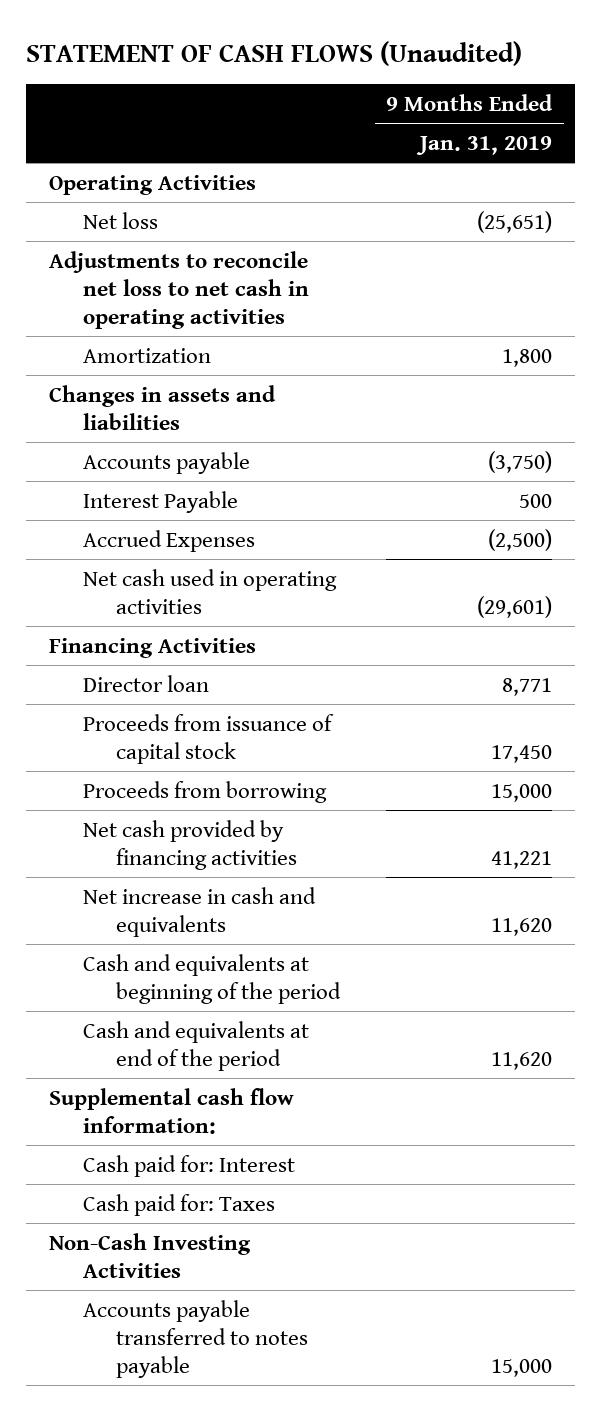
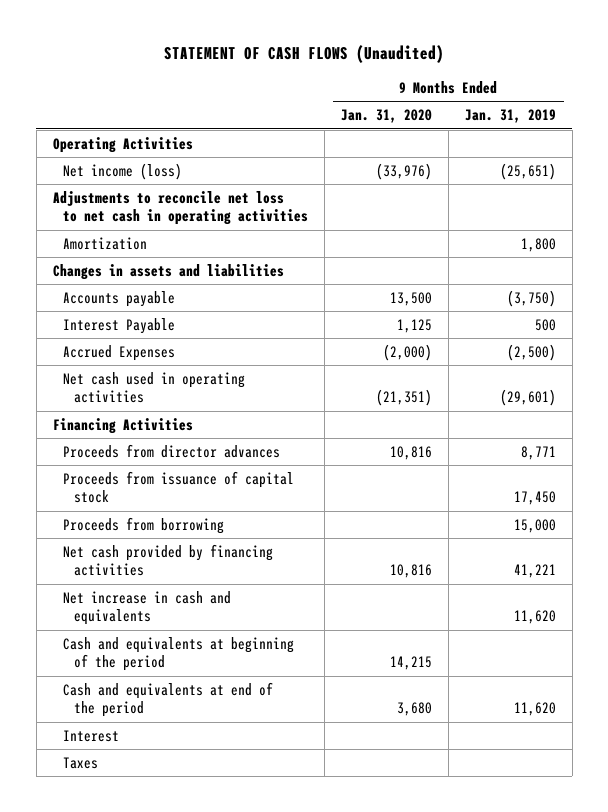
none -> [340,109,432,124] Jan. 31, 2020
[82,211,158,229] Net loss -> [63,162,183,180] Net income (loss)
[82,674,209,692] Director loan -> [63,443,281,458] Proceeds from director advances
[49,1087,295,1134] Supplemental cash flow information: -> none
[49,1232,252,1278] Non-Cash Investing Activities -> none
[82,1299,309,1378] Accounts payable transferred to notes payable -> none
[82,1154,295,1177] Cash paid for: Interest -> [63,729,120,742] Interest
[82,1193,275,1216] Cash paid for: Taxes -> [63,756,99,769] Taxes

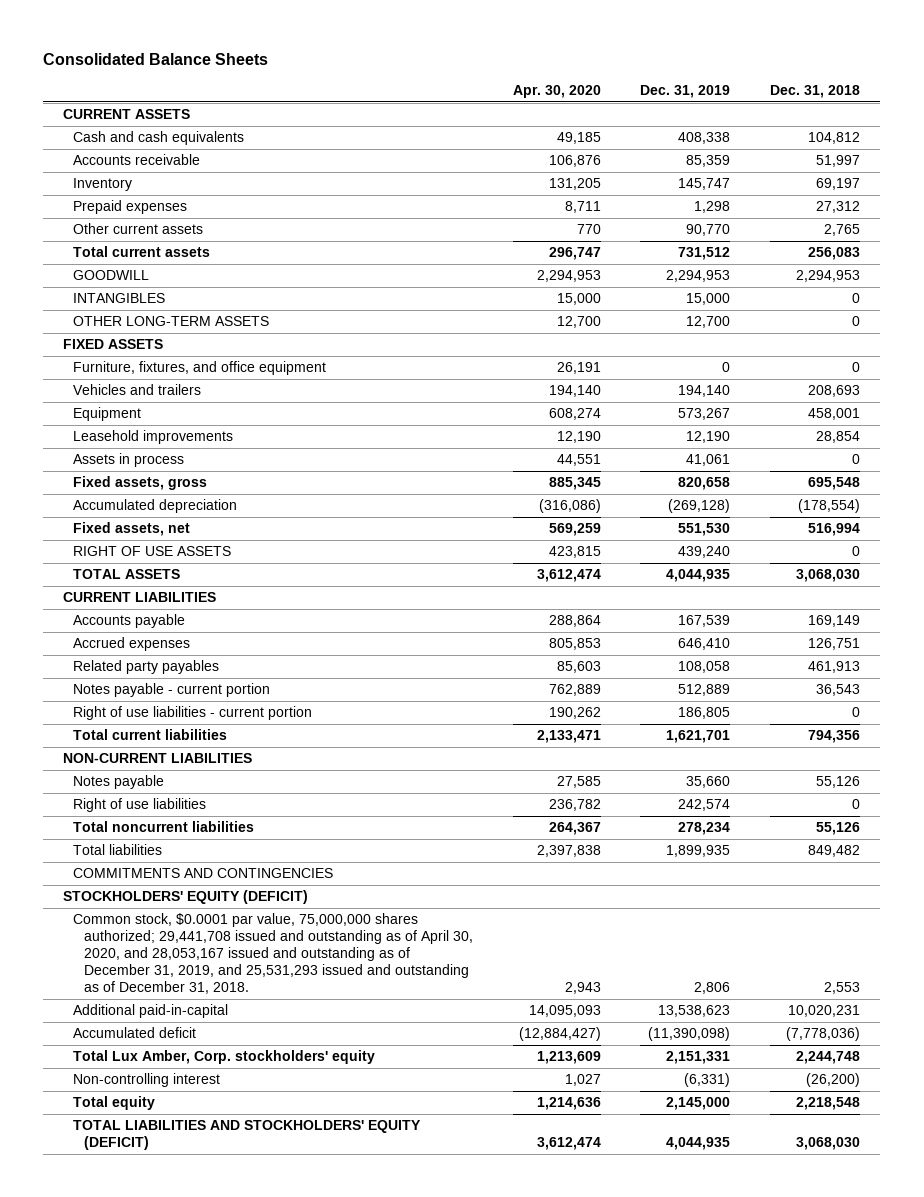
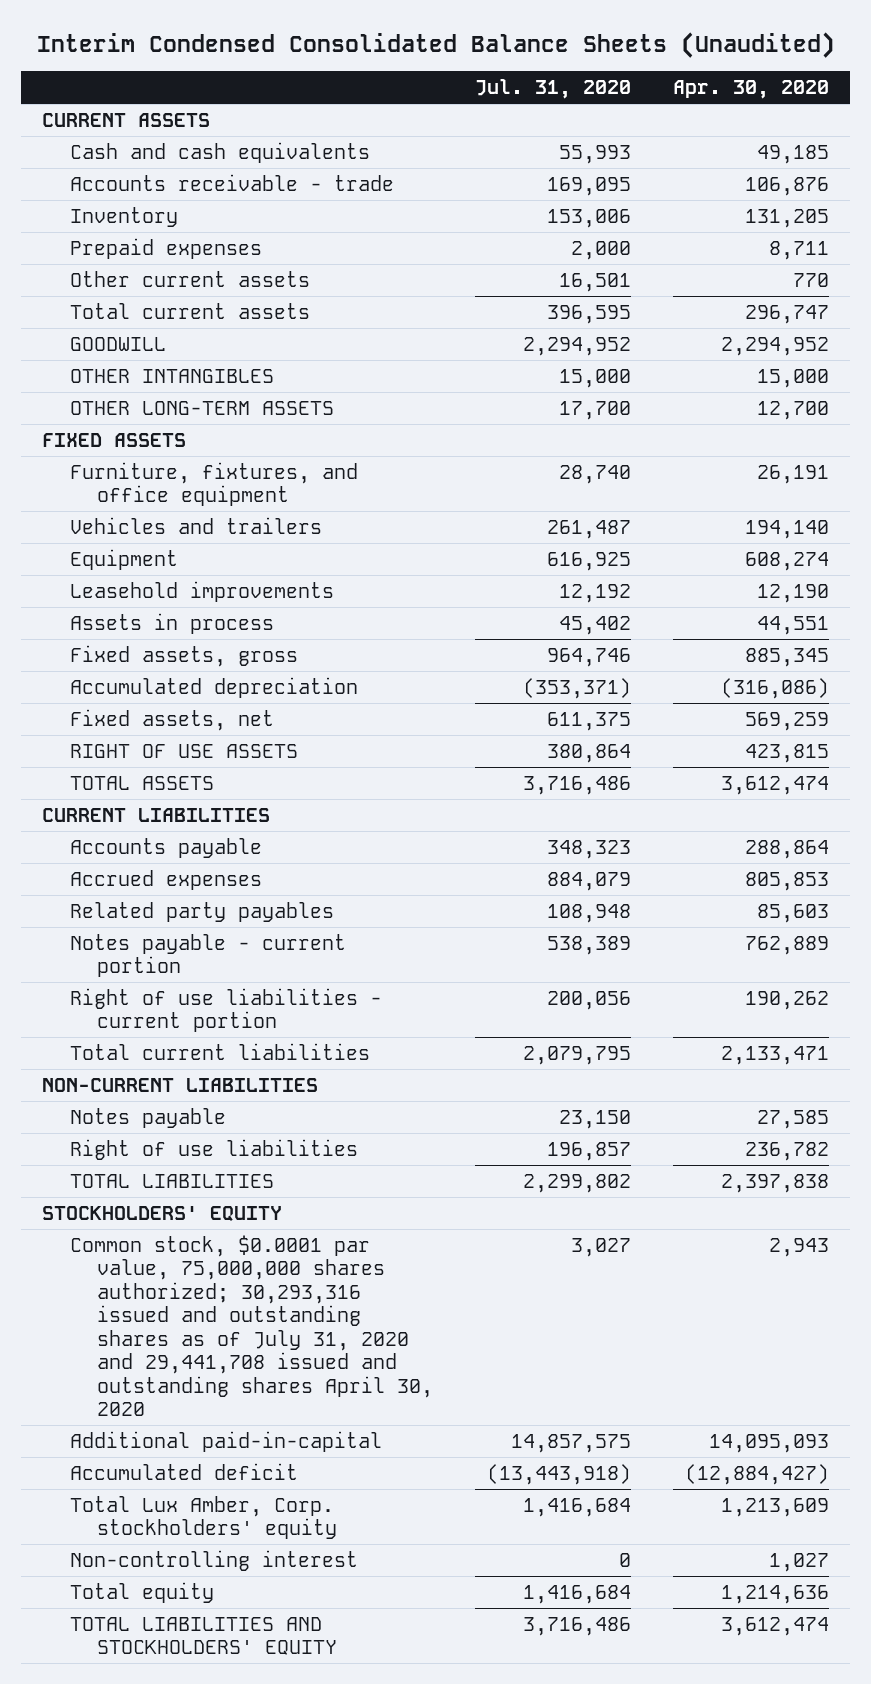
[43,52,269,65] Consolidated Balance Sheets -> [36,31,835,58] Interim Condensed Consolidated Balance Sheets (Unaudited)
[640,84,731,98] Dec. 31, 2019 -> none
[770,84,861,98] Dec. 31, 2018 -> none
none -> [475,79,632,100] Jul. 31, 2020
[73,154,201,166] Accounts receivable -> [69,173,394,191] Accounts receivable - trade
[536,270,601,283] 2,294,953 -> [721,336,830,356] 2,294,952
[73,293,166,304] INTANGIBLES -> [69,368,274,383] OTHER INTANGIBLES
[73,821,255,833] Total noncurrent liabilities -> none
[73,868,334,879] COMMITMENTS AND CONTINGENCIES -> none
[73,844,163,856] Total liabilities -> [69,1173,274,1188] TOTAL LIABILITIES
[63,890,309,905] STOCKHOLDERS' EQUITY (DEFICIT) -> [41,1205,282,1221] STOCKHOLDERS' EQUITY
[73,913,473,995] Common stock, $0.0001 par value, 75,000,000 shares authorized; 29,441,708 issued and outstanding as of April 30, 2020, and 28,053,167 issued and outstanding as of December 31, 2019, and 25,531,293 issued and outstanding as of December 31, 2018. -> [69,1234,434,1416] Common stock, $0.0001 par value, 75,000,000 shares authorized; 30,293,316 issued and outstanding shares as of July 31, 2020 and 29,441,708 issued and outstanding shares April 30, 2020
[73,1120,422,1151] TOTAL LIABILITIES AND STOCKHOLDERS' EQUITY (DEFICIT) -> [69,1616,338,1656] TOTAL LIABILITIES AND STOCKHOLDERS' EQUITY

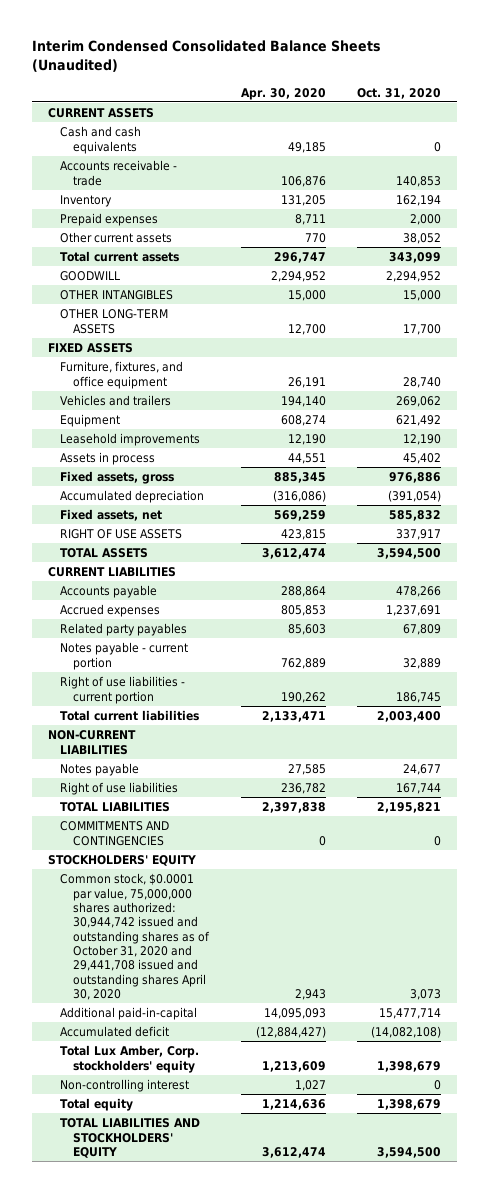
[475,79,632,100] Jul. 31, 2020 -> none
none -> [357,87,442,99] Oct. 31, 2020
none -> [60,821,170,846] COMMITMENTS AND CONTINGENCIES
[69,1234,434,1416] Common stock, $0.0001 par value, 75,000,000 shares authorized; 30,293,316 issued and outstanding shares as of July 31, 2020 and 29,441,708 issued and outstanding shares April 30, 2020 -> [60,873,210,1001] Common stock, $0.0001 par value, 75,000,000 shares authorized: 30,944,742 issued and outstanding shares as of October 31, 2020 and 29,441,708 issued and outstanding shares April 30, 2020

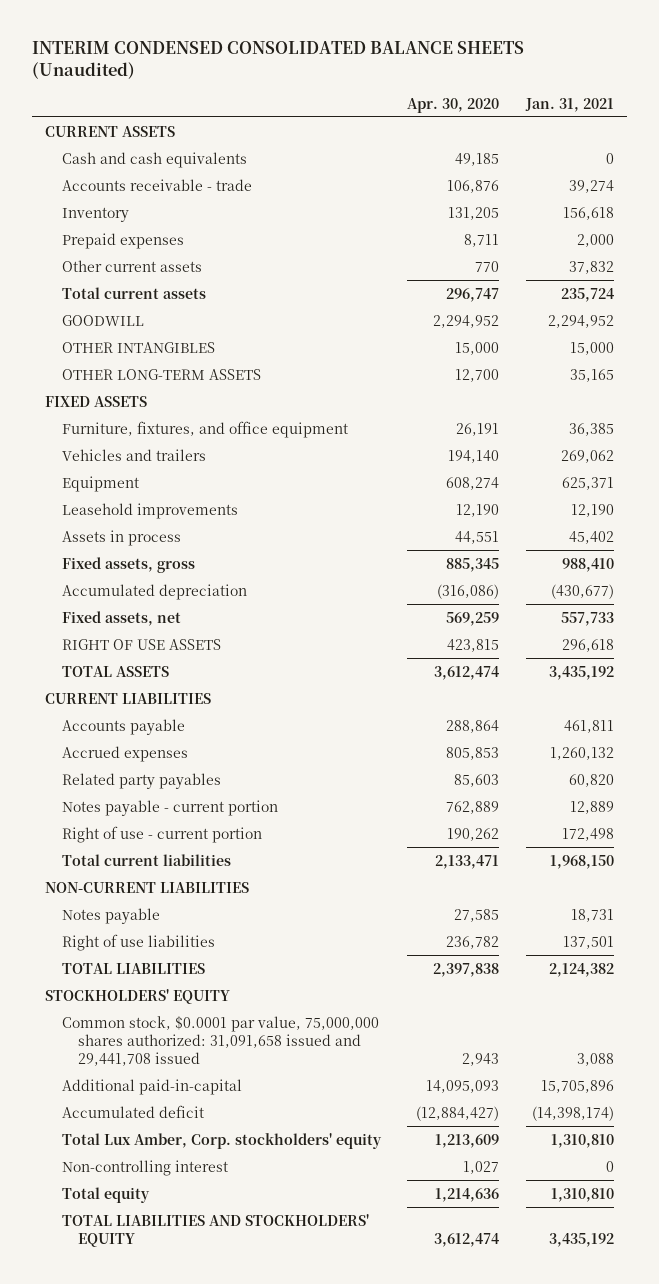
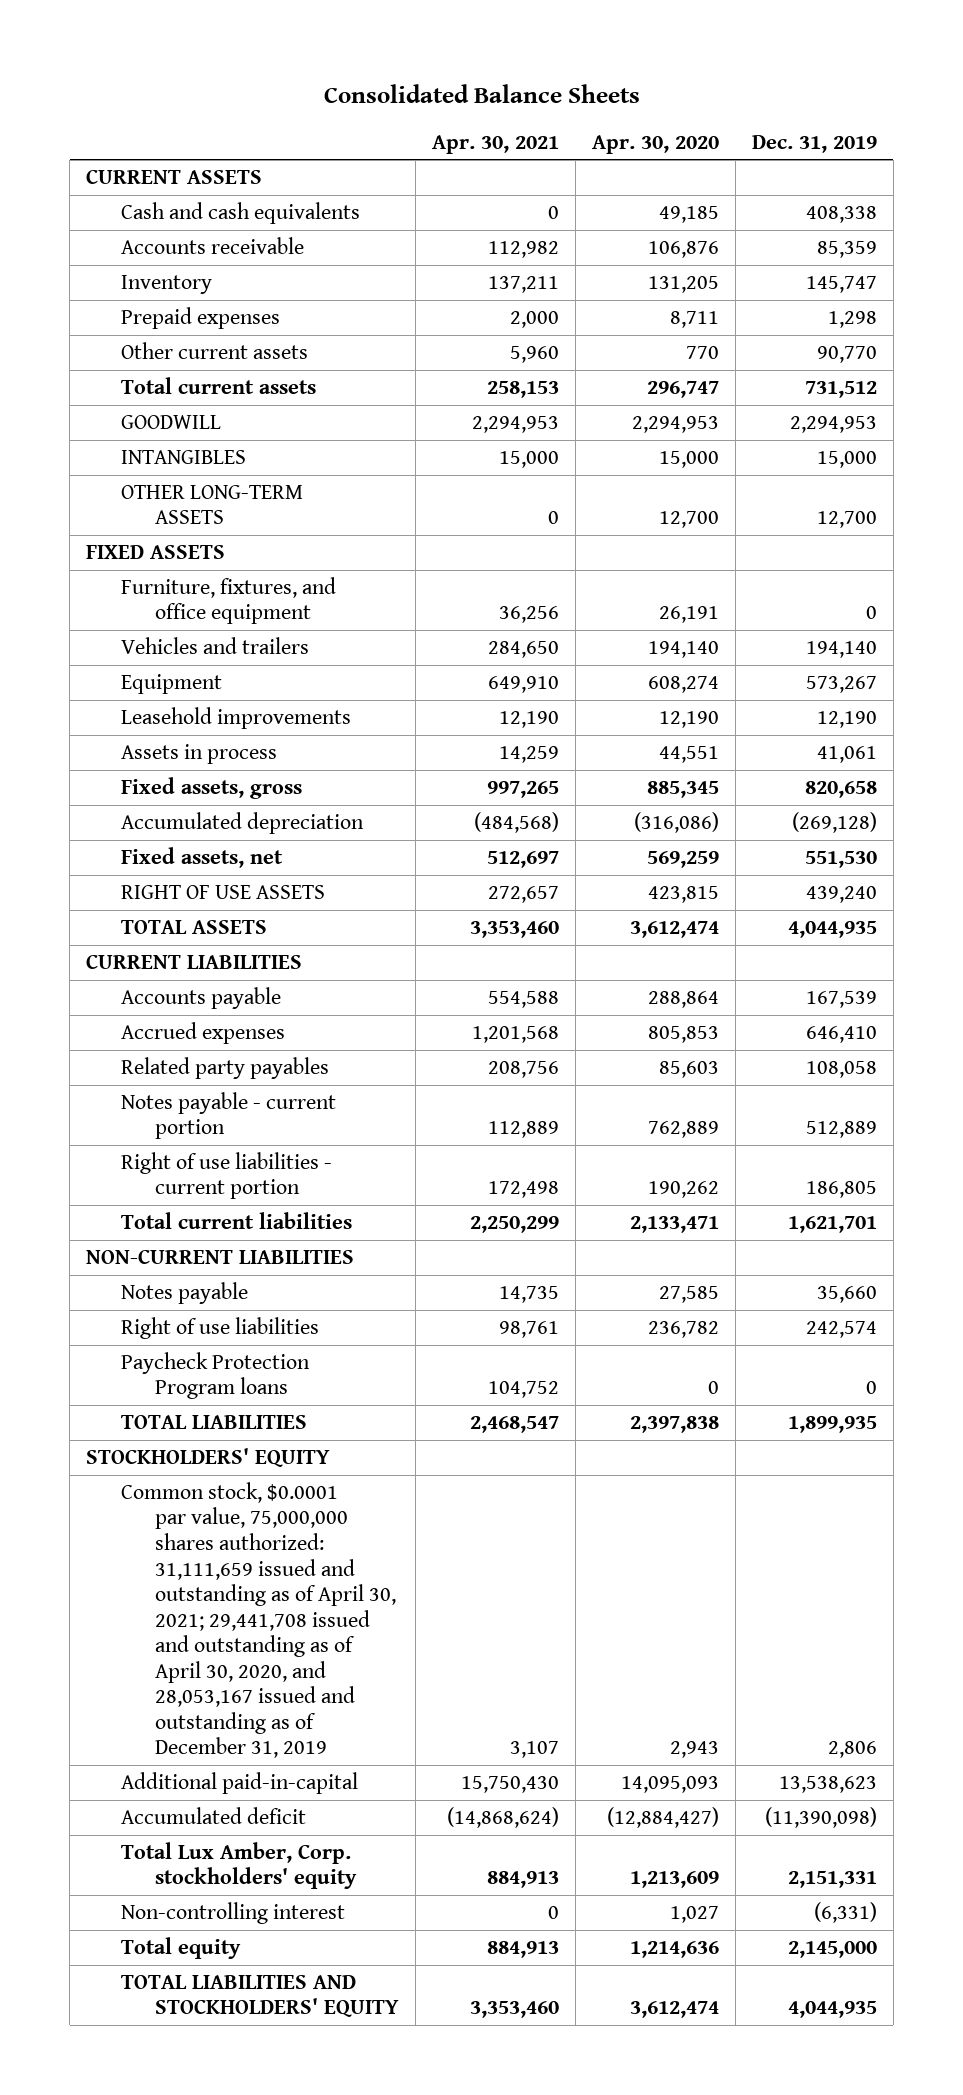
[31,40,524,79] INTERIM CONDENSED CONSOLIDATED BALANCE SHEETS (Unaudited) -> [323,84,640,104] Consolidated Balance Sheets
[525,97,615,112] Jan. 31, 2021 -> none
none -> [431,134,559,154] Apr. 30, 2021
none -> [751,134,877,153] Dec. 31, 2019
[61,178,252,191] Accounts receivable - trade -> [120,236,304,254] Accounts receivable
[433,314,500,328] 2,294,952 -> [631,415,719,433] 2,294,953
[61,341,215,353] OTHER INTANGIBLES -> [120,449,246,464] INTANGIBLES
[61,825,262,843] Right of use - current portion -> [120,1151,332,1200] Right of use liabilities - current portion
none -> [120,1351,310,1400] Paycheck Protection Program loans
[61,1015,379,1066] Common stock, $0.0001 par value, 75,000,000 shares authorized: 31,091,658 issued and 29,441,708 issued -> [120,1481,396,1759] Common stock, $0.0001 par value, 75,000,000 shares authorized: 31,111,659 issued and outstanding as of April 30, 2021; 29,441,708 issued and outstanding as of April 30, 2020, and 28,053,167 issued and outstanding as of December 31, 2019

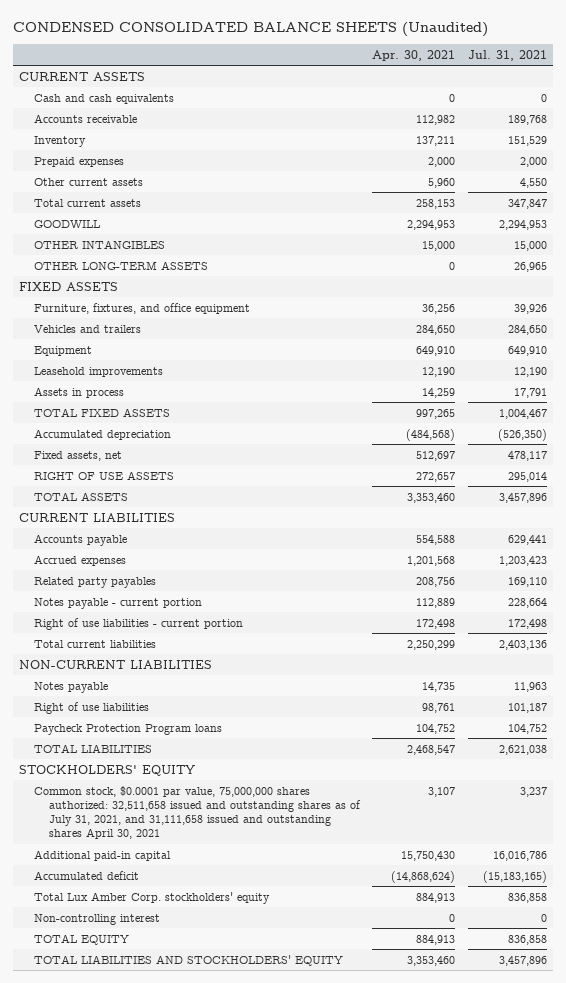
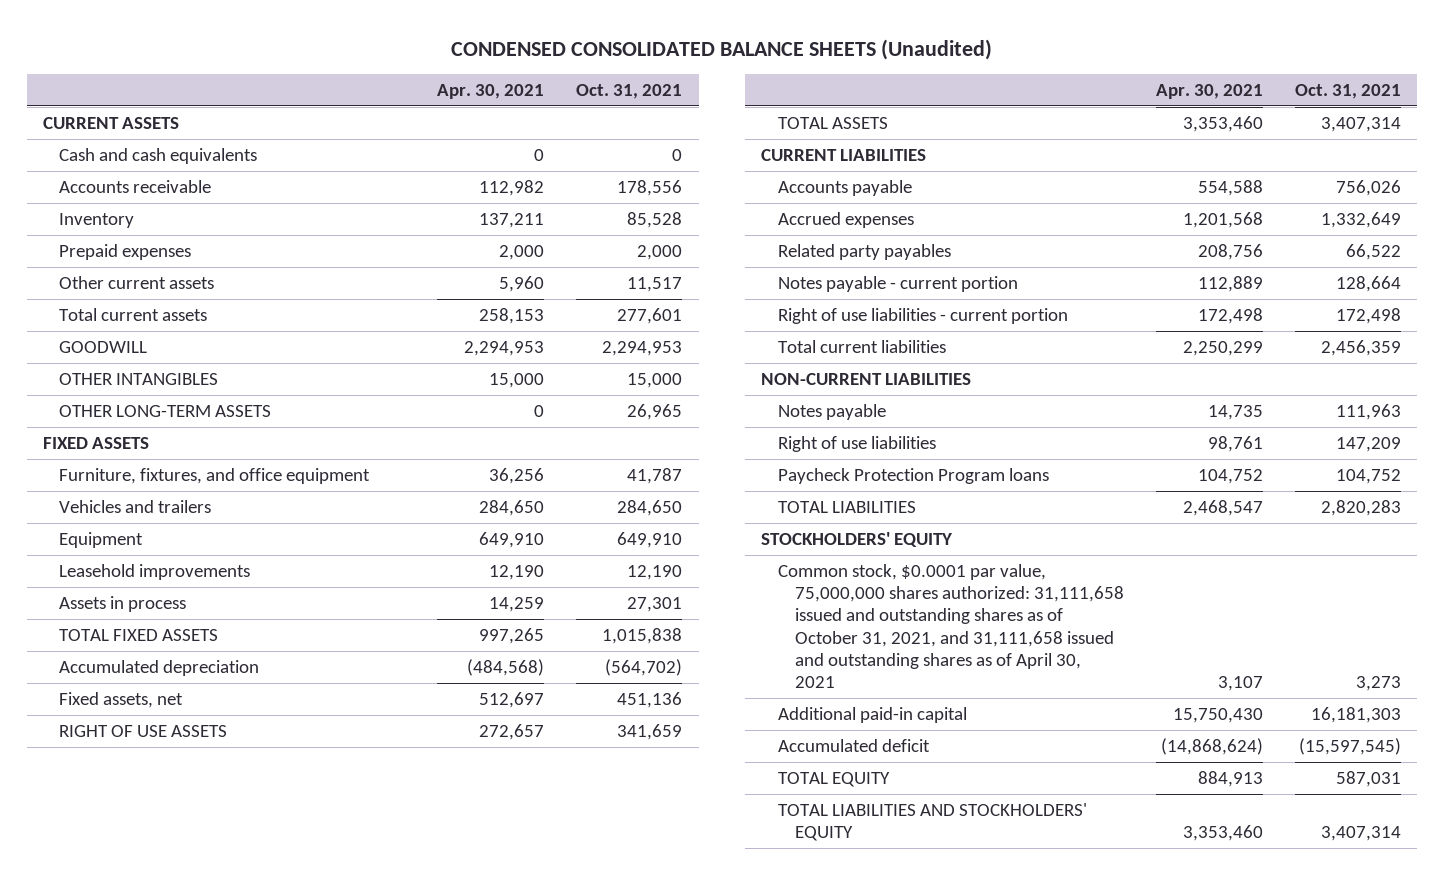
[467,49,547,61] Jul. 31, 2021 -> none
none -> [576,84,683,100] Oct. 31, 2021
[34,785,362,840] Common stock, $0.0001 par value, 75,000,000 shares authorized: 32,511,658 issued and outstanding shares as of July 31, 2021, and 31,111,658 issued and outstanding shares April 30, 2021 -> [778,563,1124,689] Common stock, $0.0001 par value, 75,000,000 shares authorized: 31,111,658 issued and outstanding shares as of October 31, 2021, and 31,111,658 issued and outstanding shares as of April 30, 2021
[34,891,271,904] Total Lux Amber Corp. stockholders' equity -> none
[34,913,161,925] Non-controlling interest -> none

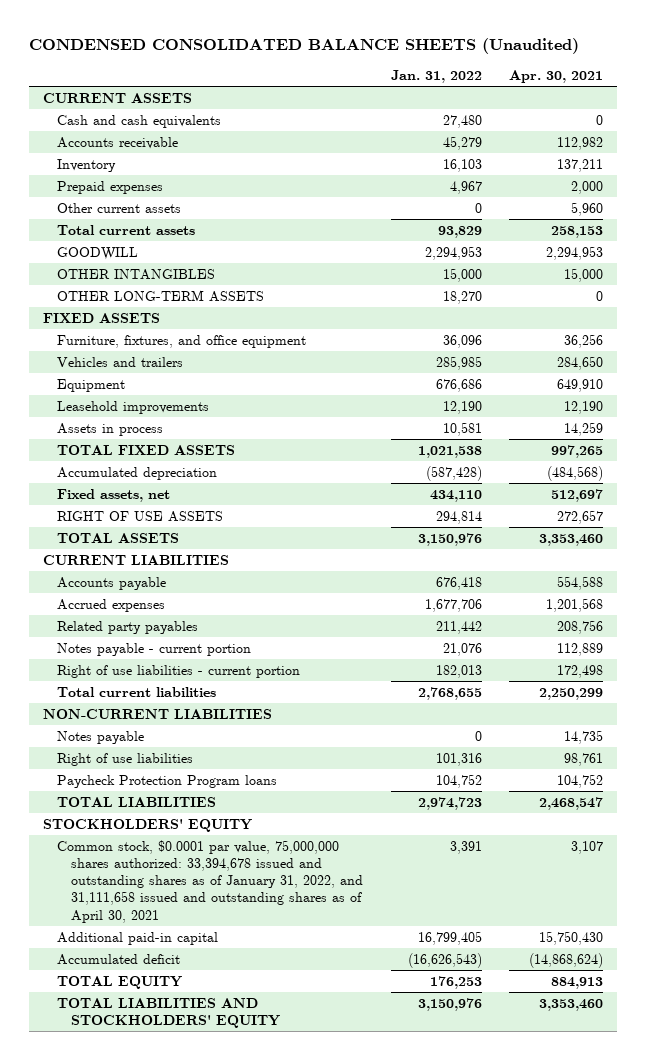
[576,84,683,100] Oct. 31, 2021 -> none
none -> [390,69,482,83] Jan. 31, 2022
[778,563,1124,689] Common stock, $0.0001 par value, 75,000,000 shares authorized: 31,111,658 issued and outstanding shares as of October 31, 2021, and 31,111,658 issued and outstanding shares as of April 30, 2021 -> [56,839,364,923] Common stock, $0.0001 par value, 75,000,000 shares authorized: 33,394,678 issued and outstanding shares as of January 31, 2022, and 31,111,658 issued and outstanding shares as of April 30, 2021

